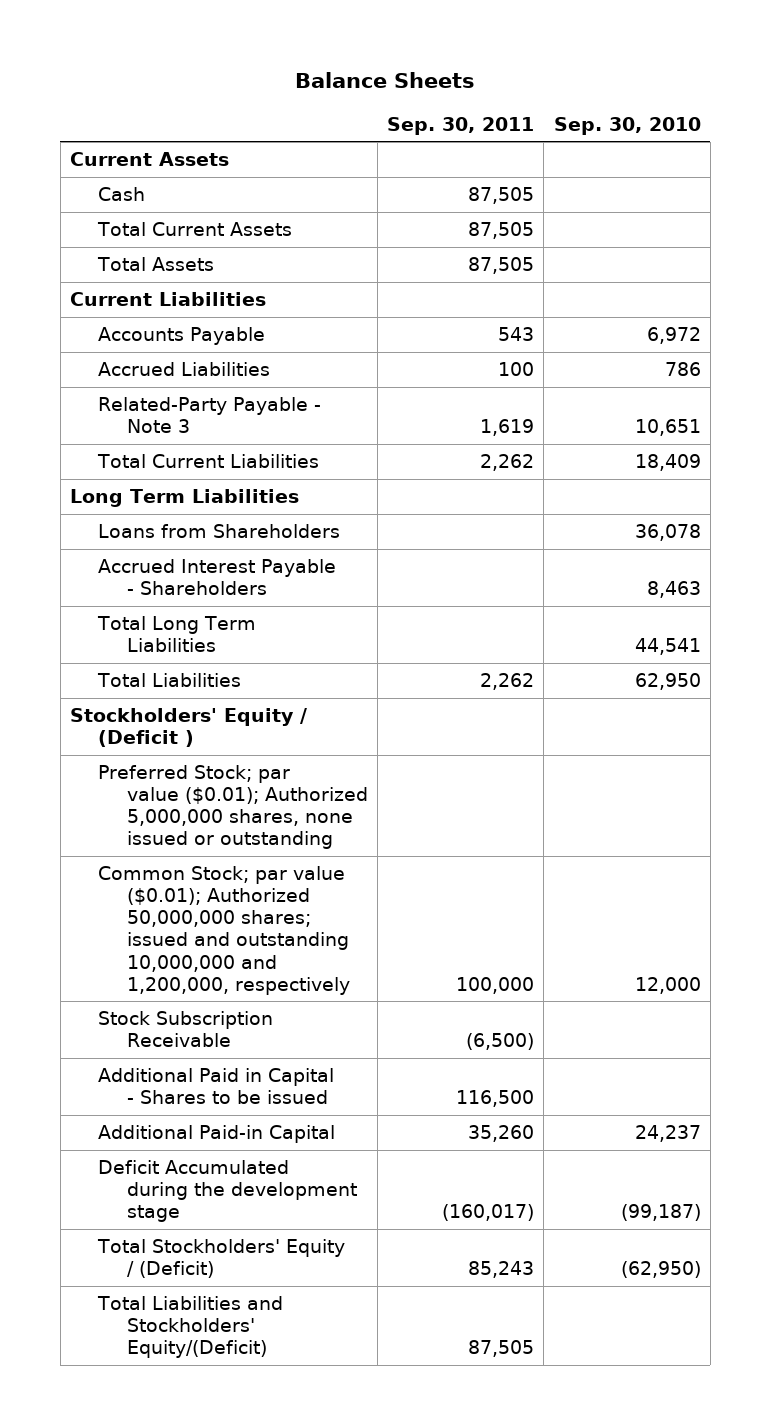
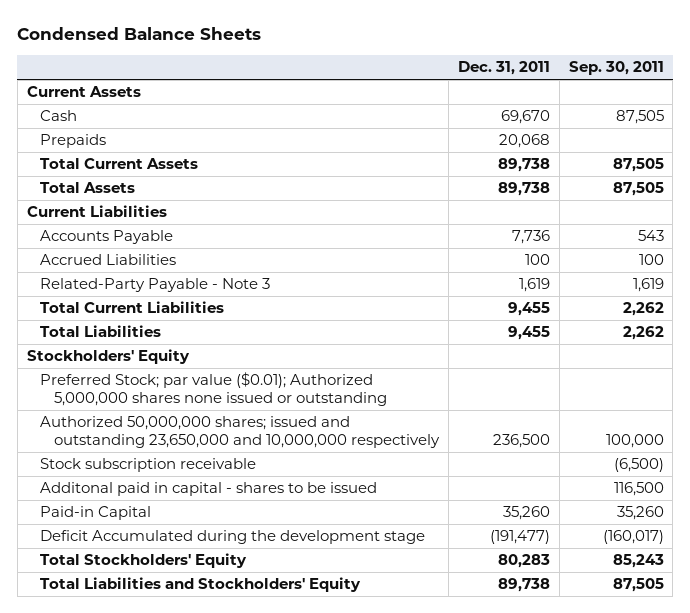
[295,72,476,89] Balance Sheets -> [17,27,262,41] Condensed Balance Sheets
[553,116,701,135] Sep. 30, 2010 -> none
none -> [457,61,550,76] Dec. 31, 2011
none -> [40,134,107,149] Prepaids
[69,488,299,507] Long Term Liabilities -> none
[98,523,341,538] Loans from Shareholders -> none
[98,558,337,596] Accrued Interest Payable - Shareholders -> none
[97,615,257,653] Total Long Term Liabilities -> none
[69,707,307,748] Stockholders' Equity / (Deficit ) -> [26,349,190,365] Stockholders' Equity
[98,764,368,850] Preferred Stock; par value ($0.01); Authorized 5,000,000 shares, none issued or outstanding -> [40,372,387,407] Preferred Stock; par value ($0.01); Authorized 5,000,000 shares none issued or outstanding
[98,865,350,995] Common Stock; par value ($0.01); Authorized 50,000,000 shares; issued and outstanding 10,000,000 and 1,200,000, respectively -> [40,416,440,449] Authorized 50,000,000 shares; issued and outstanding 23,650,000 and 10,000,000 respectively
[98,1010,274,1048] Stock Subscription Receivable -> [40,458,257,473] Stock subscription receivable
[98,1067,335,1105] Additional Paid in Capital - Shares to be issued -> [40,482,378,497] Additonal paid in capital - shares to be issued
[98,1124,336,1143] Additional Paid-in Capital -> [40,506,152,521] Paid-in Capital
[97,1238,346,1279] Total Stockholders' Equity / (Deficit) -> [40,553,248,569] Total Stockholders' Equity
[97,1295,284,1359] Total Liabilities and Stockholders' Equity/(Deficit) -> [40,577,362,593] Total Liabilities and Stockholders' Equity

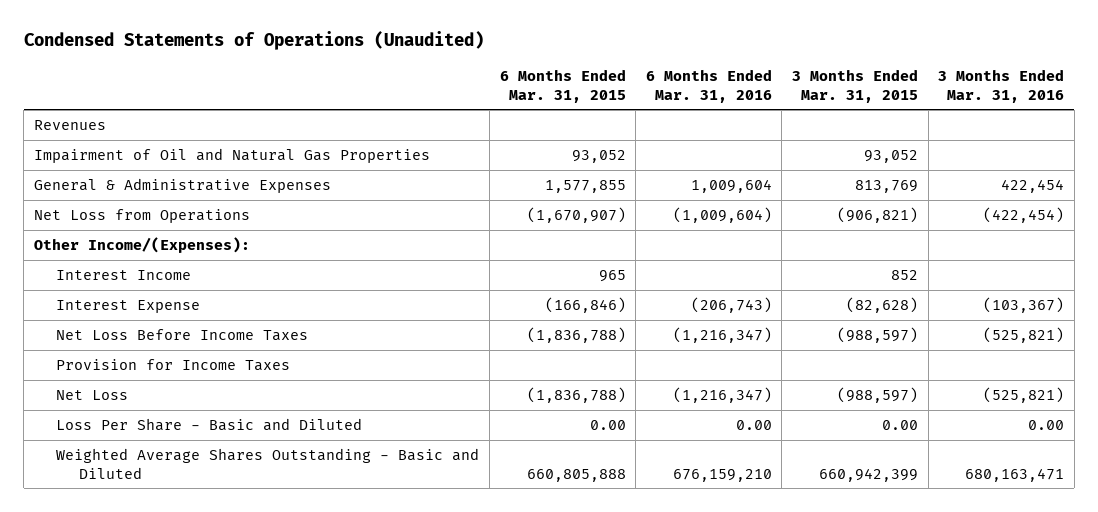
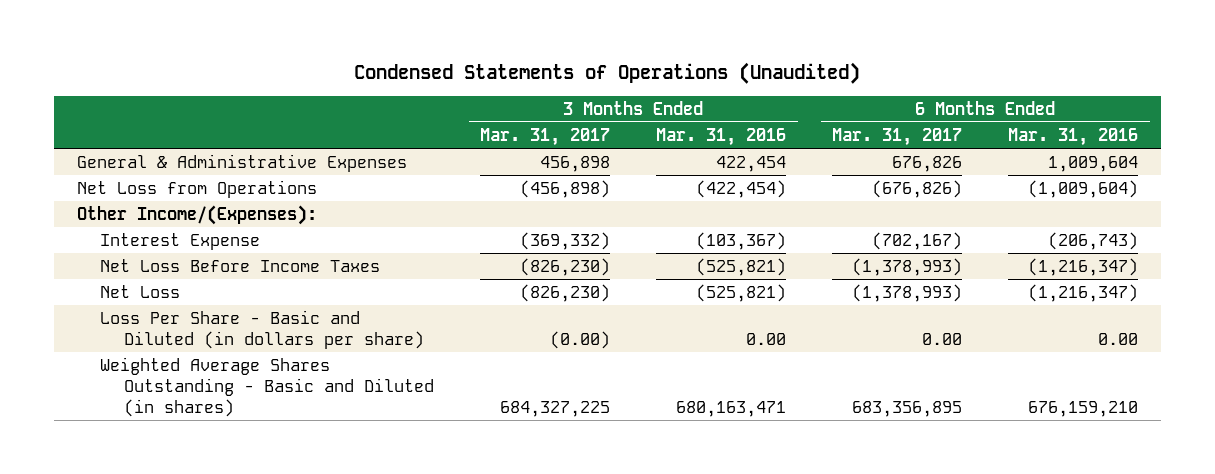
[499,69,626,103] 6 Months Ended Mar. 31, 2015 -> none
[792,69,919,103] 3 Months Ended Mar. 31, 2015 -> none
none -> [480,127,611,146] Mar. 31, 2017
none -> [832,127,963,146] Mar. 31, 2017
[33,119,106,130] Revenues -> none
[33,147,430,163] Impairment of Oil and Natural Gas Properties -> none
[56,269,192,280] Interest Income -> none
[56,358,291,371] Provision for Income Taxes -> none
[56,417,363,431] Loss Per Share - Basic and Diluted -> [100,309,425,349] Loss Per Share - Basic and Diluted (in dollars per share)
[56,447,480,479] Weighted Average Shares Outstanding - Basic and Diluted -> [100,356,435,417] Weighted Average Shares Outstanding - Basic and Diluted (in shares)

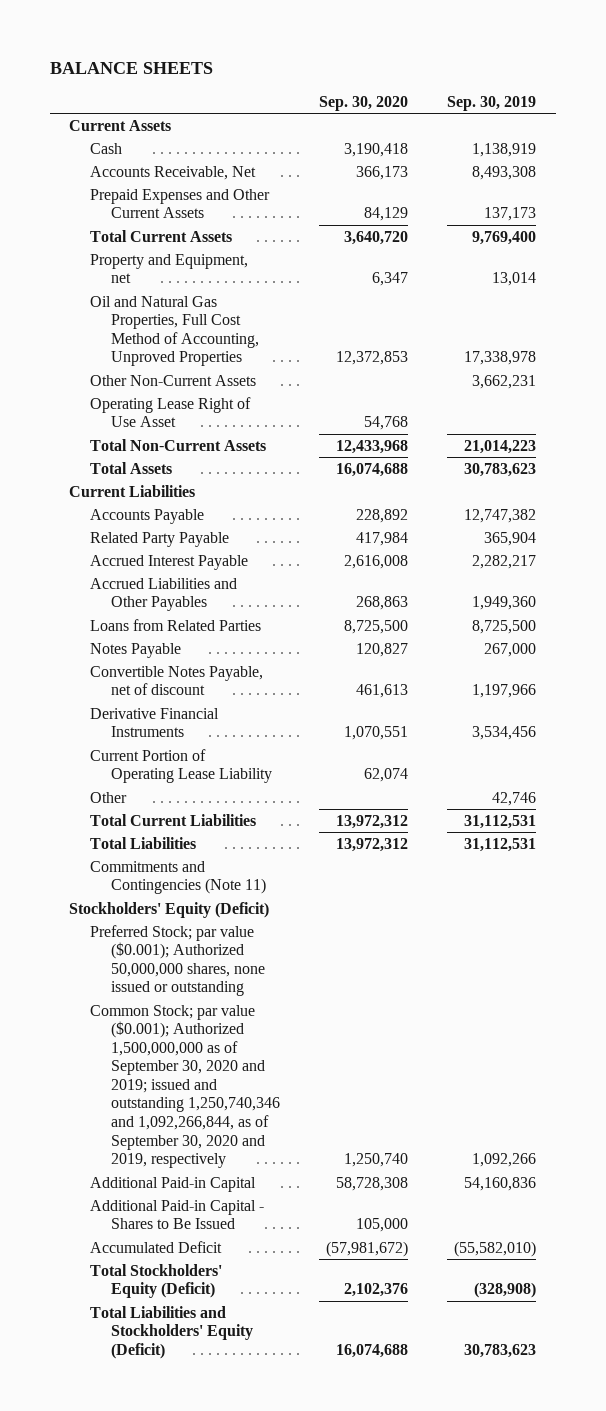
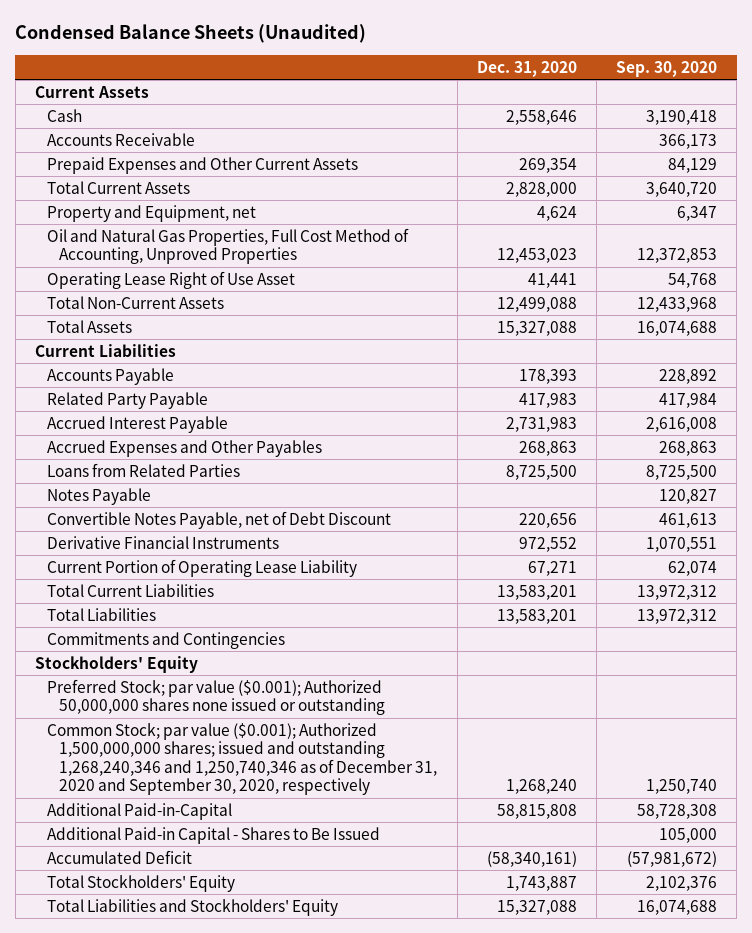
[49,62,213,75] BALANCE SHEETS -> [15,24,367,44] Condensed Balance Sheets (Unaudited)
[447,95,537,111] Sep. 30, 2019 -> none
none -> [476,60,577,77] Dec. 31, 2020
[90,165,257,180] Accounts Receivable, Net -> [47,132,196,146] Accounts Receivable
[90,374,257,386] Other Non-Current Assets -> none
[90,577,238,612] Accrued Liabilities and Other Payables -> [47,439,323,457] Accrued Expenses and Other Payables
[90,665,264,696] Convertible Notes Payable, net of discount -> [47,510,392,529] Convertible Notes Payable, net of Debt Discount
[90,791,128,803] Other -> none
[90,860,267,895] Commitments and Contingencies (Note 11) -> [47,631,286,649] Commitments and Contingencies
[69,901,270,918] Stockholders' Equity (Deficit) -> [34,655,198,673] Stockholders' Equity
[90,924,266,997] Preferred Stock; par value ($0.001); Authorized 50,000,000 shares, none issued or outstanding -> [47,678,386,716] Preferred Stock; par value ($0.001); Authorized 50,000,000 shares none issued or outstanding
[90,1004,281,1169] Common Stock; par value ($0.001); Authorized 1,500,000,000 as of September 30, 2020 and 2019; issued and outstanding 1,250,740,346 and 1,092,266,844, as of September 30, 2020 and 2019, respectively -> [47,722,438,796] Common Stock; par value ($0.001); Authorized 1,500,000,000 shares; issued and outstanding 1,268,240,346 and 1,250,740,346 as of December 31, 2020 and September 30, 2020, respectively
[90,1176,257,1192] Additional Paid-in Capital -> [47,802,233,820] Additional Paid-in-Capital
[90,1263,223,1299] Total Stockholders' Equity (Deficit) -> [47,874,236,892] Total Stockholders' Equity
[90,1305,254,1359] Total Liabilities and Stockholders' Equity (Deficit) -> [47,898,339,916] Total Liabilities and Stockholders' Equity

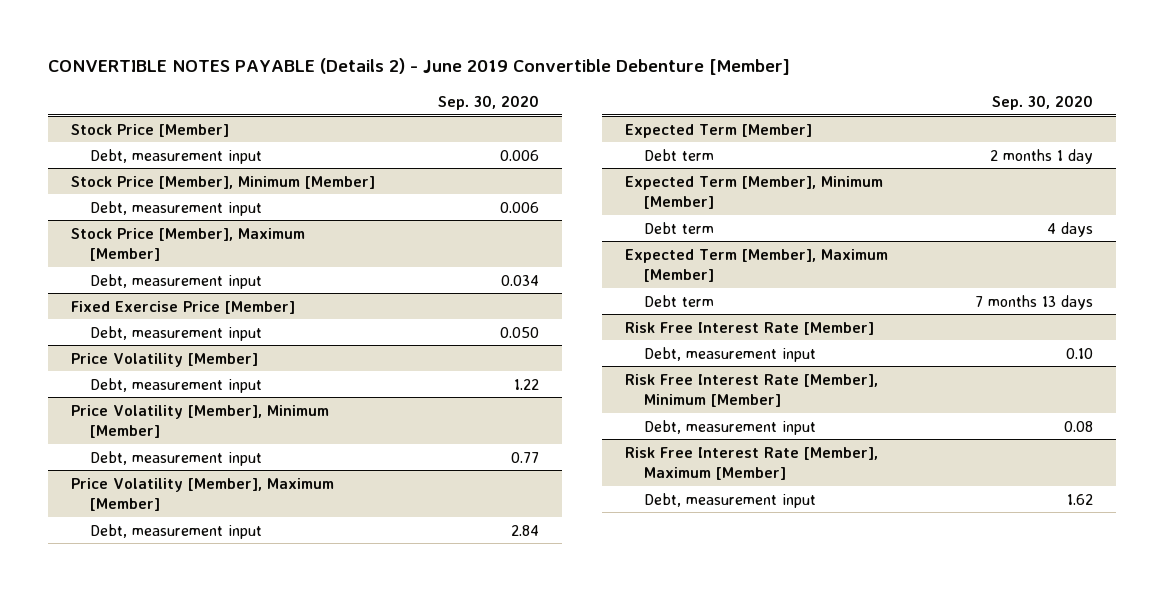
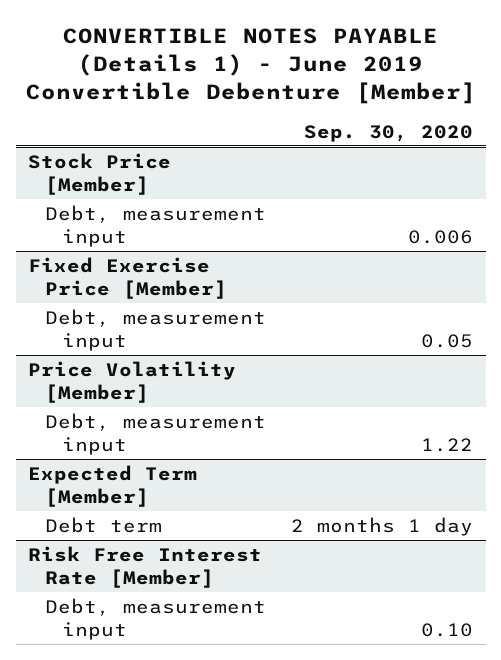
[47,58,790,76] CONVERTIBLE NOTES PAYABLE (Details 2) - June 2019 Convertible Debenture [Member] -> [25,28,476,105] CONVERTIBLE NOTES PAYABLE (Details 1) - June 2019 Convertible Debenture [Member]
[70,175,375,189] Stock Price [Member], Minimum [Member] -> none
[89,200,262,216] Debt, measurement input -> none
[70,227,305,261] Stock Price [Member], Maximum [Member] -> none
[89,273,262,289] Debt, measurement input -> none
[499,326,539,338] 0.050 -> [421,333,474,348] 0.05
[70,404,329,438] Price Volatility [Member], Minimum [Member] -> none
[89,450,262,466] Debt, measurement input -> none
[70,477,334,511] Price Volatility [Member], Maximum [Member] -> none
[89,523,262,539] Debt, measurement input -> none
[624,175,883,209] Expected Term [Member], Minimum [Member] -> none
[643,221,714,234] Debt term -> none
[624,248,888,282] Expected Term [Member], Maximum [Member] -> none
[643,294,714,307] Debt term -> none
[624,373,878,407] Risk Free Interest Rate [Member], Minimum [Member] -> none
[643,419,816,435] Debt, measurement input -> none
[624,446,878,480] Risk Free Interest Rate [Member], Maximum [Member] -> none
[643,492,816,508] Debt, measurement input -> none

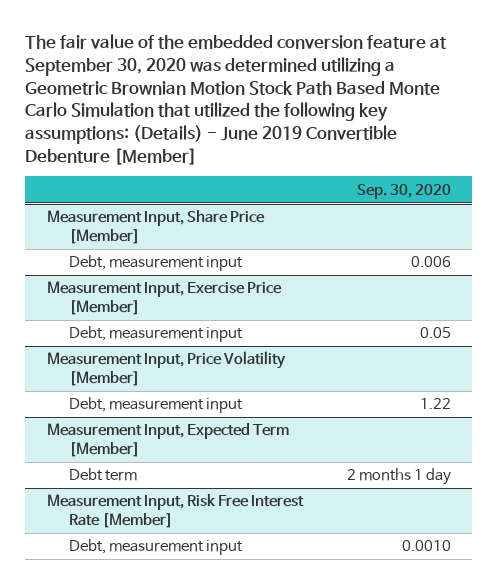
[25,28,476,105] CONVERTIBLE NOTES PAYABLE (Details 1) - June 2019 Convertible Debenture [Member] -> [25,34,448,165] The fair value of the embedded conversion feature at September 30, 2020 was determined utilizing a Geometric Brownian Motion Stock Path Based Monte Carlo Simulation that utilized the following key assumptions: (Details) - June 2019 Convertible Debenture [Member]
[28,152,172,195] Stock Price [Member] -> [47,210,266,244] Measurement Input, Share Price [Member]
[28,256,228,299] Fixed Exercise Price [Member] -> [47,281,283,315] Measurement Input, Exercise Price [Member]
[28,360,237,403] Price Volatility [Member] -> [47,351,287,386] Measurement Input, Price Volatility [Member]
[28,464,198,507] Expected Term [Member] -> [47,423,290,457] Measurement Input, Expected Term [Member]
[28,545,263,588] Risk Free Interest Rate [Member] -> [47,494,305,528] Measurement Input, Risk Free Interest Rate [Member]
[421,622,474,637] 0.10 -> [401,540,451,552] 0.0010

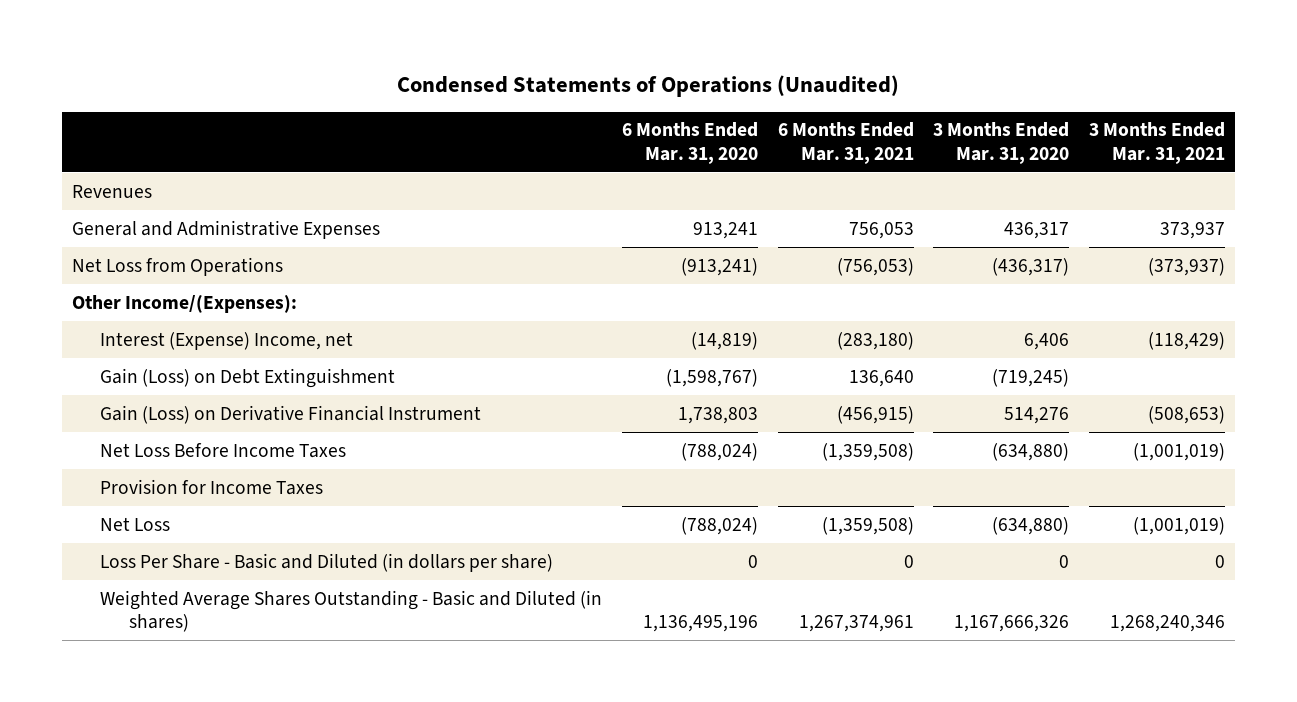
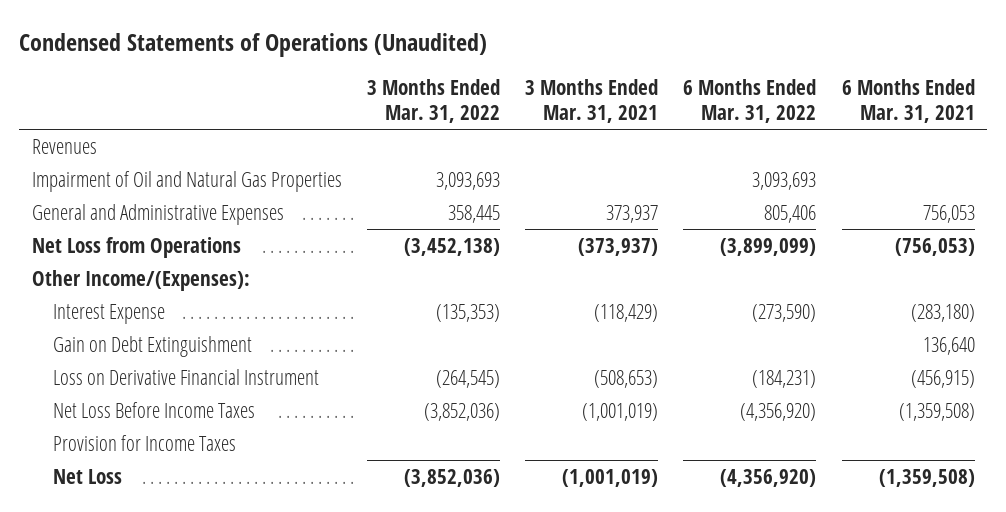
[621,122,758,164] 6 Months Ended Mar. 31, 2020 -> none
[933,122,1070,164] 3 Months Ended Mar. 31, 2020 -> none
none -> [366,79,500,124] 3 Months Ended Mar. 31, 2022
none -> [683,79,817,124] 6 Months Ended Mar. 31, 2022
none -> [31,170,342,192] Impairment of Oil and Natural Gas Properties
[100,331,354,350] Interest (Expense) Income, net -> [52,303,165,324] Interest Expense
[100,367,396,388] Gain (Loss) on Debt Extinguishment -> [52,335,252,357] Gain on Debt Extinguishment
[100,404,482,424] Gain (Loss) on Derivative Financial Instrument -> [52,368,319,385] Loss on Derivative Financial Instrument
[100,552,554,572] Loss Per Share - Basic and Diluted (in dollars per share) -> none
[100,589,603,632] Weighted Average Shares Outstanding - Basic and Diluted (in shares) -> none

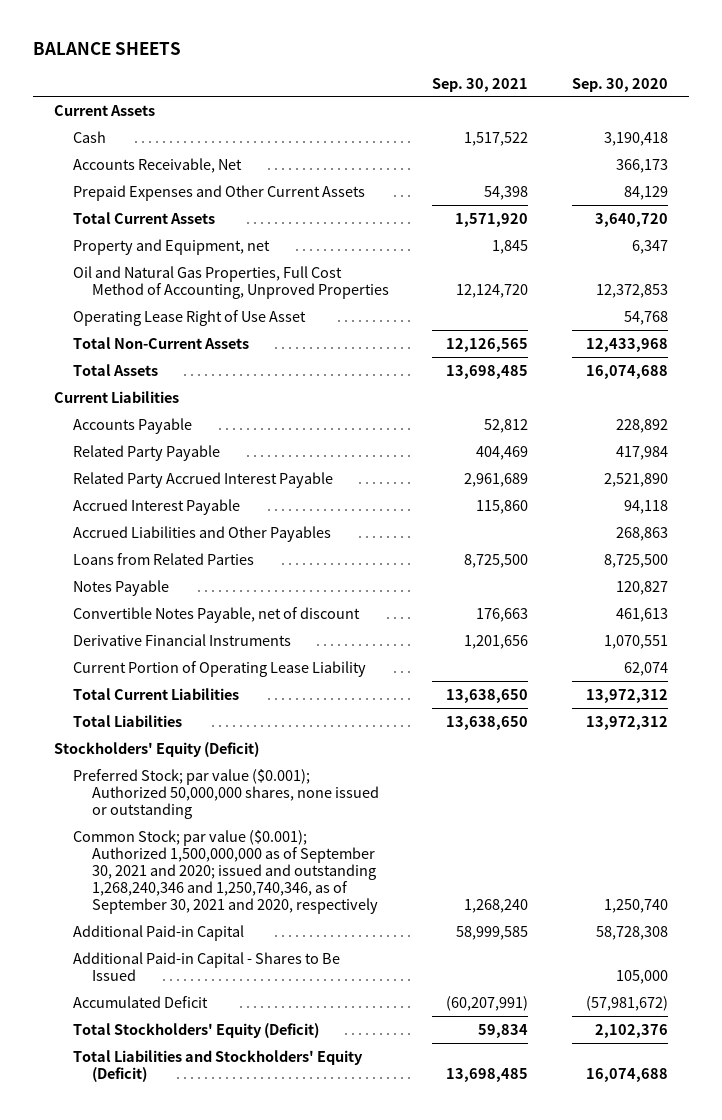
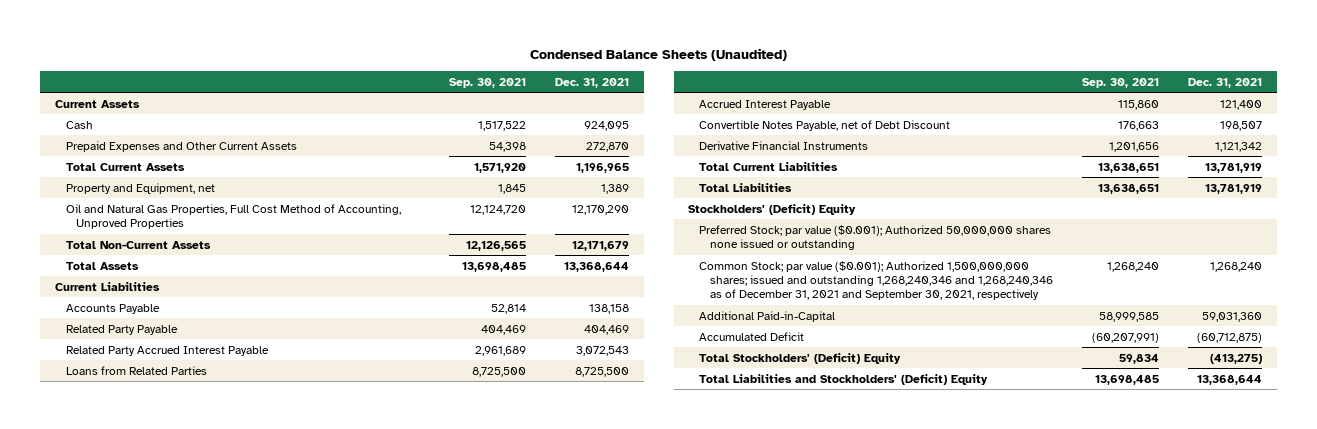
[32,42,181,56] BALANCE SHEETS -> [529,48,787,62] Condensed Balance Sheets (Unaudited)
[571,77,668,92] Sep. 30, 2020 -> none
none -> [555,77,630,88] Dec. 31, 2021
[73,157,243,173] Accounts Receivable, Net -> none
[73,309,307,326] Operating Lease Right of Use Asset -> none
[484,418,529,433] 52,812 -> [490,303,526,314] 52,814
[73,525,332,542] Accrued Liabilities and Other Payables -> none
[73,579,170,596] Notes Payable -> none
[73,498,241,515] Accrued Interest Payable -> [698,99,831,110] Accrued Interest Payable
[73,606,361,623] Convertible Notes Payable, net of discount -> [698,119,950,131] Convertible Notes Payable, net of Debt Discount
[73,660,367,677] Current Portion of Operating Lease Liability -> none
[73,951,341,981] Additional Paid-in Capital - Shares to Be Issued -> none
[446,688,529,703] 13,638,650 -> [1097,162,1159,173] 13,638,651
[446,715,529,730] 13,638,650 -> [1097,183,1159,194] 13,638,651
[54,741,260,757] Stockholders' Equity (Deficit) -> [688,203,857,215] Stockholders' (Deficit) Equity
[73,768,380,819] Preferred Stock; par value ($0.001); Authorized 50,000,000 shares, none issued or outstanding -> [698,224,1051,251] Preferred Stock; par value ($0.001); Authorized 50,000,000 shares none issued or outstanding
[73,829,379,915] Common Stock; par value ($0.001); Authorized 1,500,000,000 as of September 30, 2021 and 2020; issued and outstanding 1,268,240,346 and 1,250,740,346, as of September 30, 2021 and 2020, respectively -> [698,260,1053,301] Common Stock; par value ($0.001); Authorized 1,500,000,000 shares; issued and outstanding 1,268,240,346 and 1,268,240,346 as of December 31, 2021 and September 30, 2021, respectively
[73,924,245,941] Additional Paid-in Capital -> [698,310,835,322] Additional Paid-in-Capital
[73,1022,320,1038] Total Stockholders' Equity (Deficit) -> [698,352,901,364] Total Stockholders' (Deficit) Equity
[73,1049,364,1082] Total Liabilities and Stockholders' Equity (Deficit) -> [698,373,988,385] Total Liabilities and Stockholders' (Deficit) Equity

